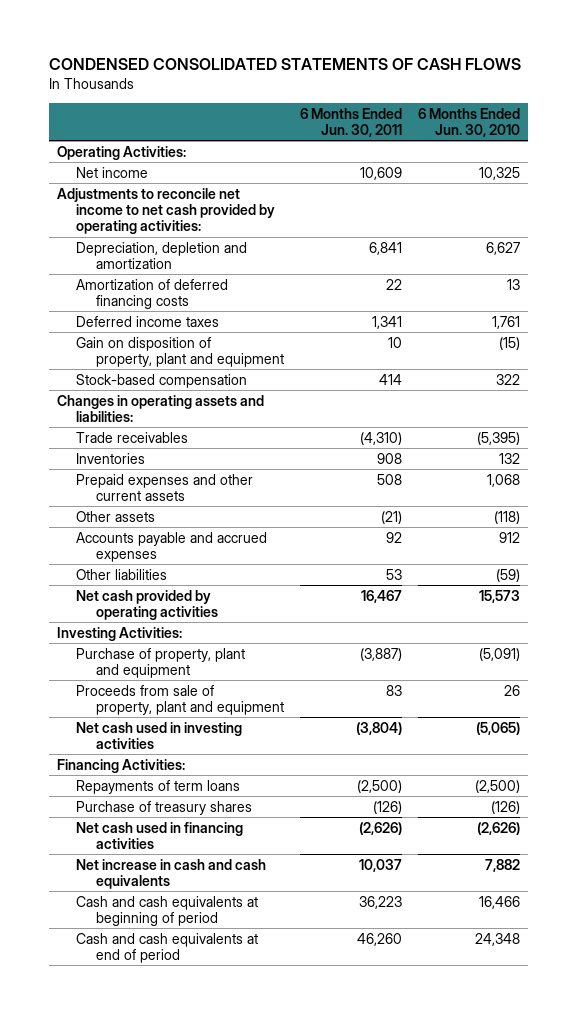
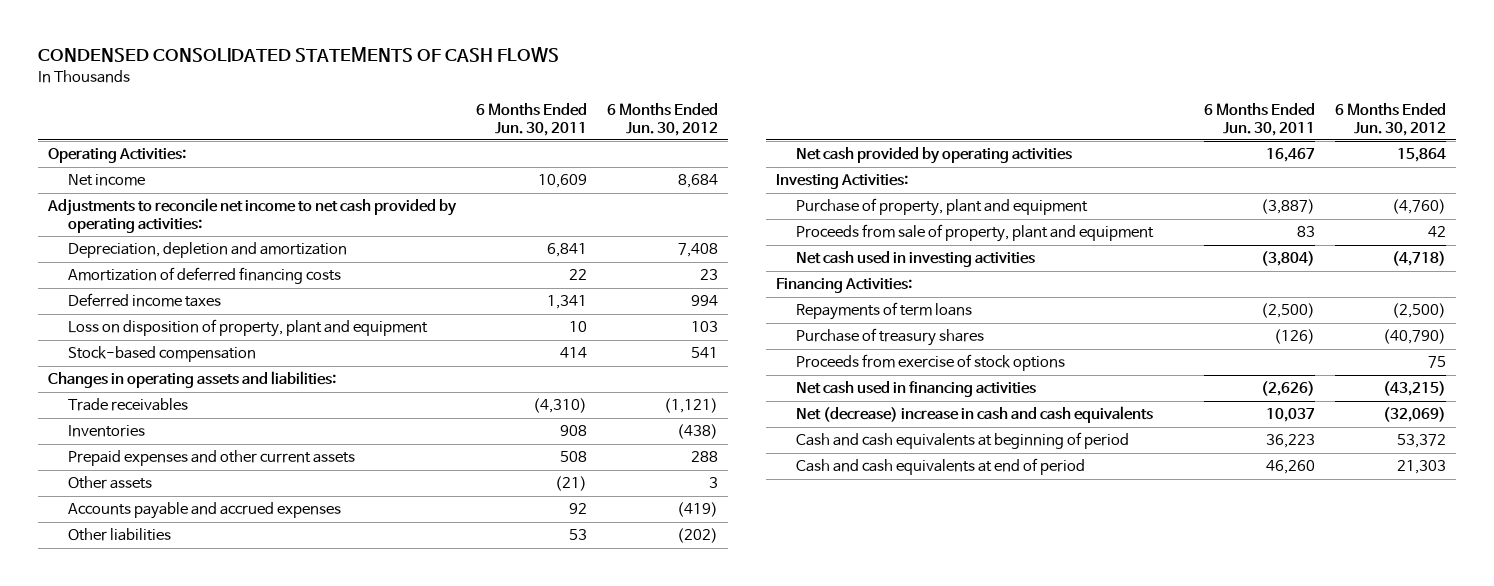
[418,107,521,138] 6 Months Ended Jun. 30, 2010 -> none
none -> [607,103,719,136] 6 Months Ended Jun. 30, 2012
[76,336,284,367] Gain on disposition of property, plant and equipment -> [67,319,428,338] Loss on disposition of property, plant and equipment
none -> [795,354,1065,372] Proceeds from exercise of stock options
[76,858,267,889] Net increase in cash and cash equivalents -> [795,406,1153,424] Net (decrease) increase in cash and cash equivalents

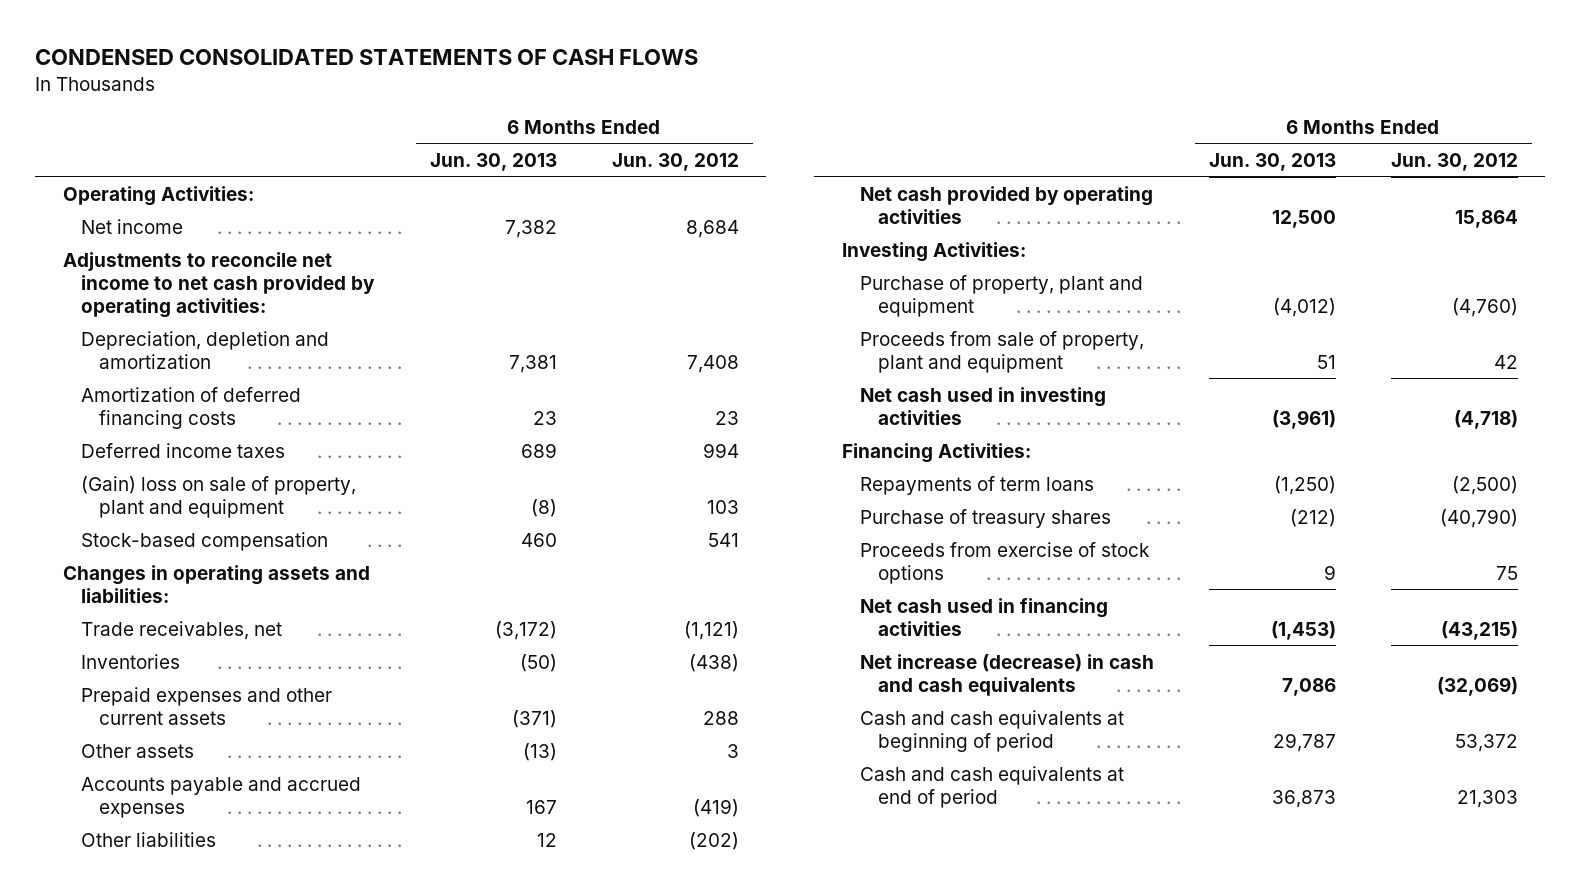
[476,103,588,136] 6 Months Ended Jun. 30, 2011 -> none
none -> [429,152,557,171] Jun. 30, 2013
[67,319,428,338] Loss on disposition of property, plant and equipment -> [81,475,357,518] (Gain) loss on sale of property, plant and equipment
[67,398,188,412] Trade receivables -> [81,620,283,640] Trade receivables, net
[795,406,1153,424] Net (decrease) increase in cash and cash equivalents -> [859,653,1154,696] Net increase (decrease) in cash and cash equivalents

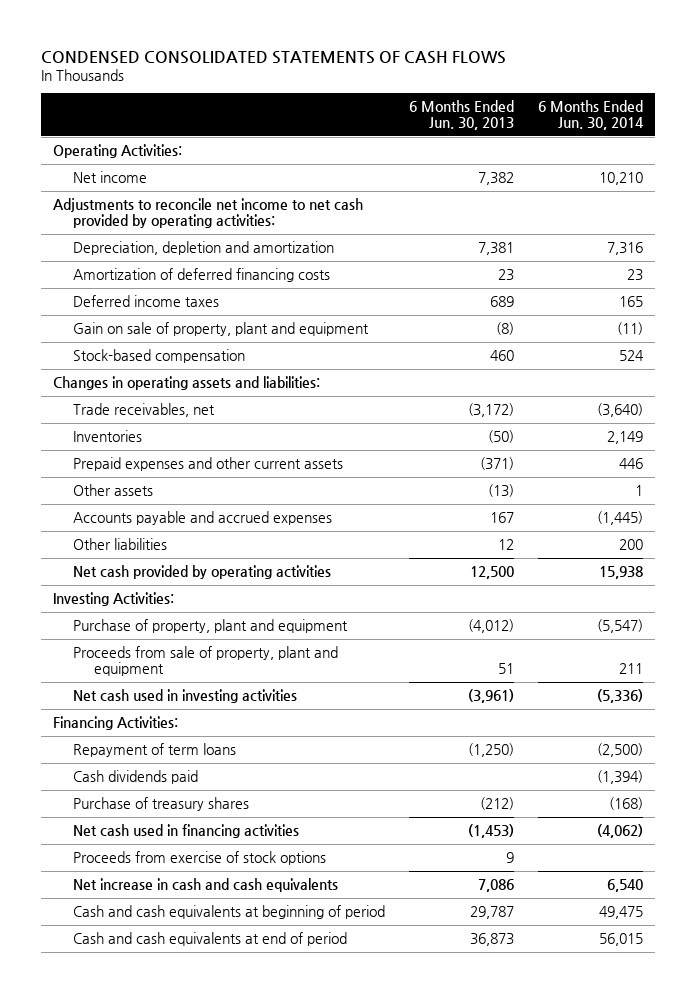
[611,152,739,171] Jun. 30, 2012 -> none
none -> [538,99,645,131] 6 Months Ended Jun. 30, 2014
[81,475,357,518] (Gain) loss on sale of property, plant and equipment -> [73,322,370,337] Gain on sale of property, plant and equipment
[859,475,1094,495] Repayments of term loans -> [73,743,237,758] Repayment of term loans
none -> [73,770,199,785] Cash dividends paid
[859,541,1150,584] Proceeds from exercise of stock options -> [73,851,327,866] Proceeds from exercise of stock options
[859,653,1154,696] Net increase (decrease) in cash and cash equivalents -> [73,878,339,893] Net increase in cash and cash equivalents

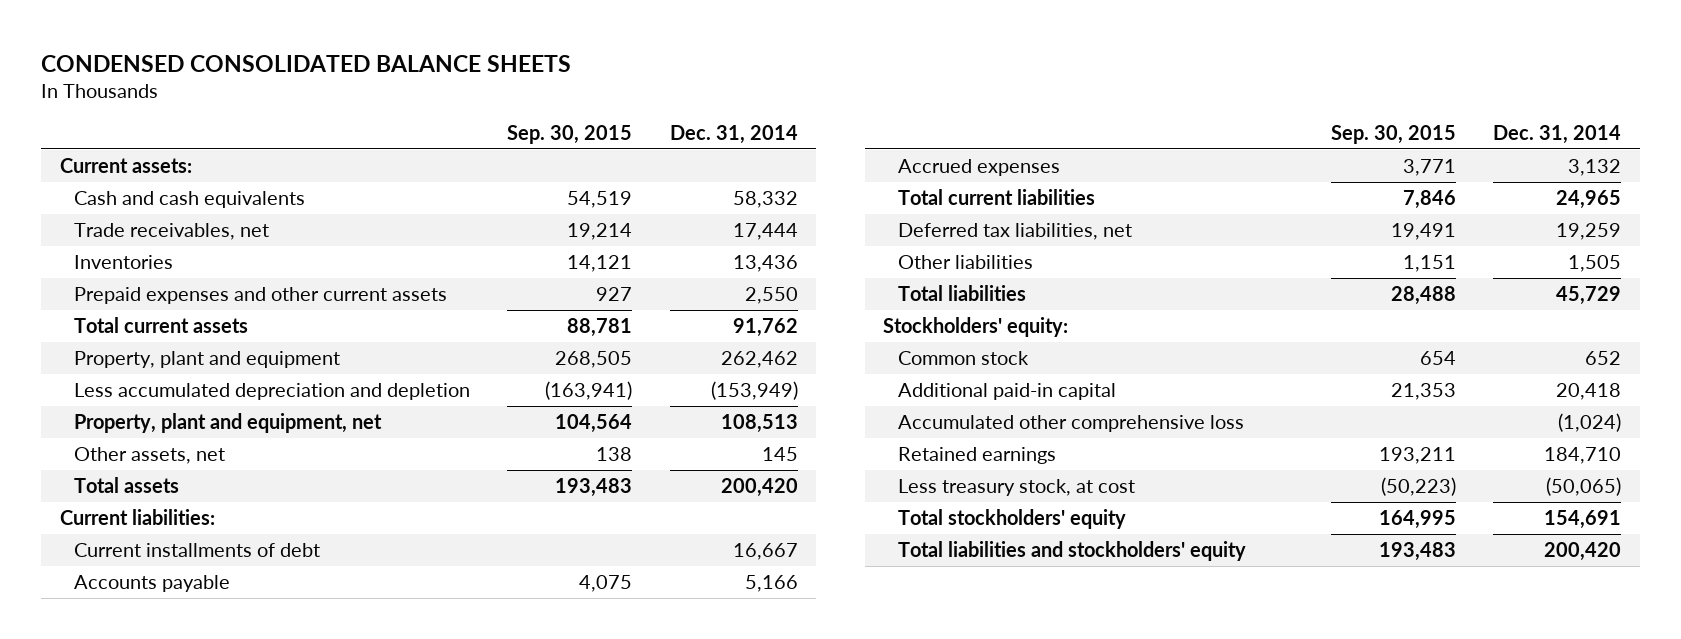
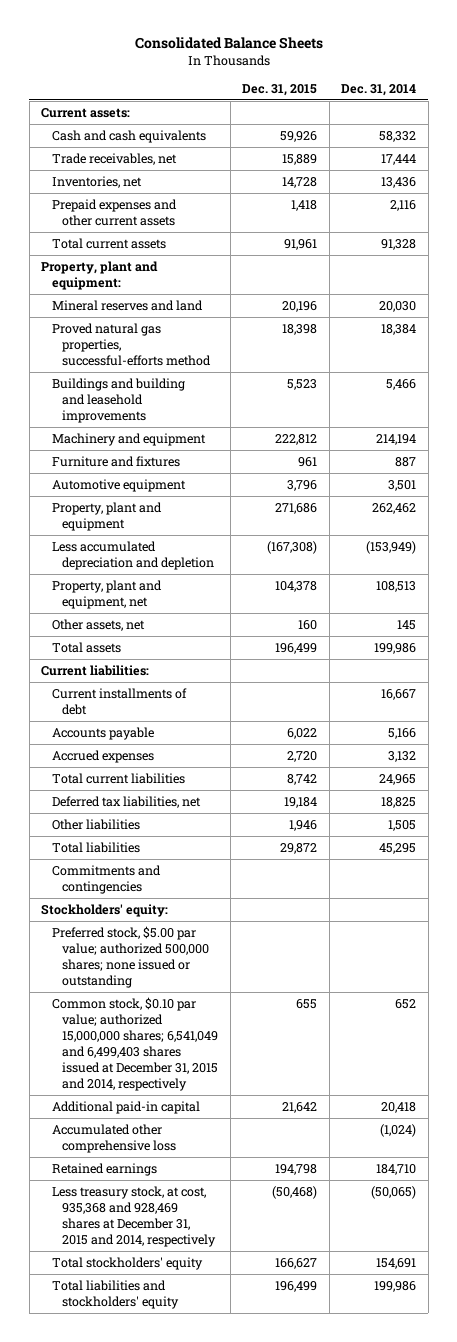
[41,54,572,72] CONDENSED CONSOLIDATED BALANCE SHEETS -> [134,37,323,50] Consolidated Balance Sheets
[507,124,633,144] Sep. 30, 2015 -> none
none -> [242,84,318,97] Dec. 31, 2015
[74,254,174,269] Inventories -> [51,175,142,188] Inventories, net
[744,286,798,304] 2,550 -> [390,199,417,211] 2,116
[732,317,798,337] 91,762 -> [381,238,417,250] 91,328
none -> [41,260,159,290] Property, plant and equipment:
none -> [51,299,203,311] Mineral reserves and land
none -> [51,322,212,366] Proved natural gas properties, successful-efforts method
none -> [51,377,185,423] Buildings and building and leasehold improvements
none -> [51,432,206,446] Machinery and equipment
none -> [51,455,180,467] Furniture and fixtures
none -> [51,478,186,492] Automotive equipment
[720,477,798,497] 200,420 -> [374,642,417,654] 199,986
[1555,222,1621,240] 19,259 -> [381,796,417,808] 18,825
[1555,285,1621,305] 45,729 -> [379,842,417,854] 45,295
none -> [51,864,161,894] Commitments and contingencies
none -> [51,925,210,988] Preferred stock, $5.00 par value; authorized 500,000 shares; none issued or outstanding
[897,350,1029,365] Common stock -> [51,996,219,1091] Common stock, $0.10 par value; authorized 15,000,000 shares; 6,541,049 and 6,499,403 shares issued at December 31, 2015 and 2014, respectively
[897,478,1135,496] Less treasury stock, at cost -> [51,1185,217,1247] Less treasury stock, at cost, 935,368 and 928,469 shares at December 31, 2015 and 2014, respectively
[1543,541,1621,561] 200,420 -> [374,1280,417,1292] 199,986

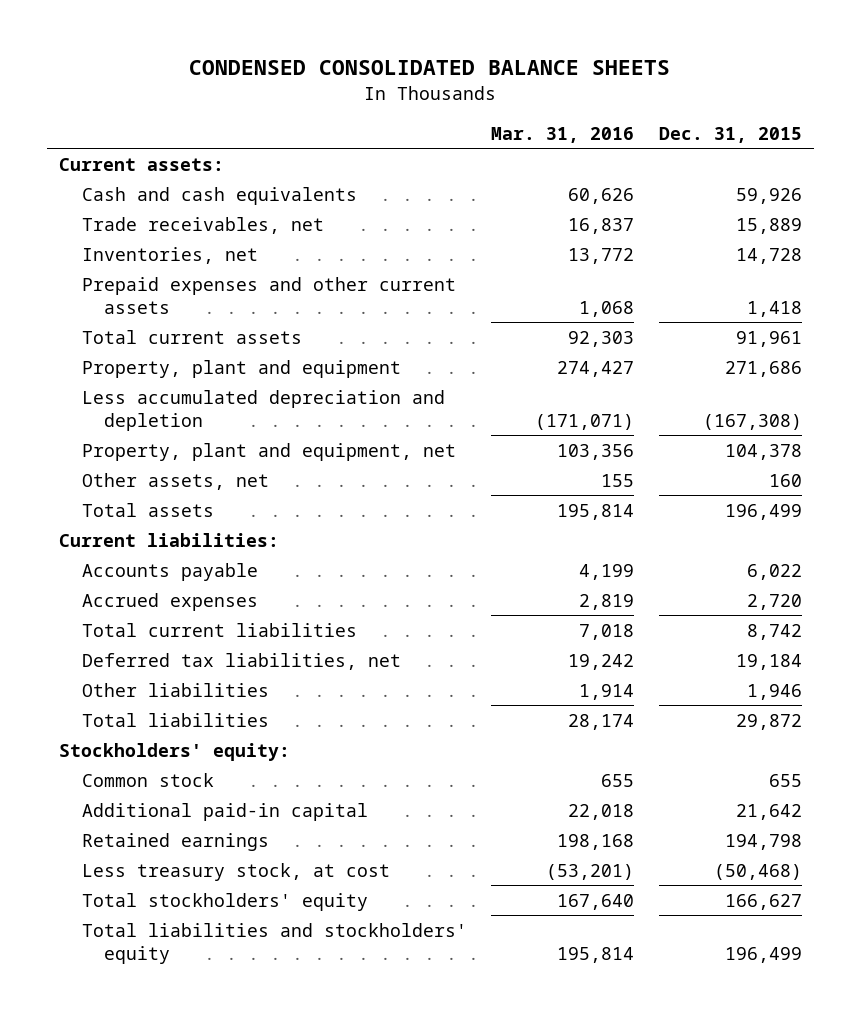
[134,37,323,50] Consolidated Balance Sheets -> [189,60,671,76] CONDENSED CONSOLIDATED BALANCE SHEETS
[341,84,417,97] Dec. 31, 2014 -> none
none -> [491,126,635,143] Mar. 31, 2016
[41,260,159,290] Property, plant and equipment: -> none
[51,299,203,311] Mineral reserves and land -> none
[51,322,212,366] Proved natural gas properties, successful-efforts method -> none
[51,377,185,423] Buildings and building and leasehold improvements -> none
[51,432,206,446] Machinery and equipment -> none
[51,455,180,467] Furniture and fixtures -> none
[51,478,186,492] Automotive equipment -> none
[51,687,187,715] Current installments of debt -> none
[51,864,161,894] Commitments and contingencies -> none
[51,925,210,988] Preferred stock, $5.00 par value; authorized 500,000 shares; none issued or outstanding -> none
[51,996,219,1091] Common stock, $0.10 par value; authorized 15,000,000 shares; 6,541,049 and 6,499,403 shares issued at December 31, 2015 and 2014, respectively -> [81,772,214,787] Common stock
[51,1123,177,1153] Accumulated other comprehensive loss -> none
[51,1185,217,1247] Less treasury stock, at cost, 935,368 and 928,469 shares at December 31, 2015 and 2014, respectively -> [81,862,390,881] Less treasury stock, at cost

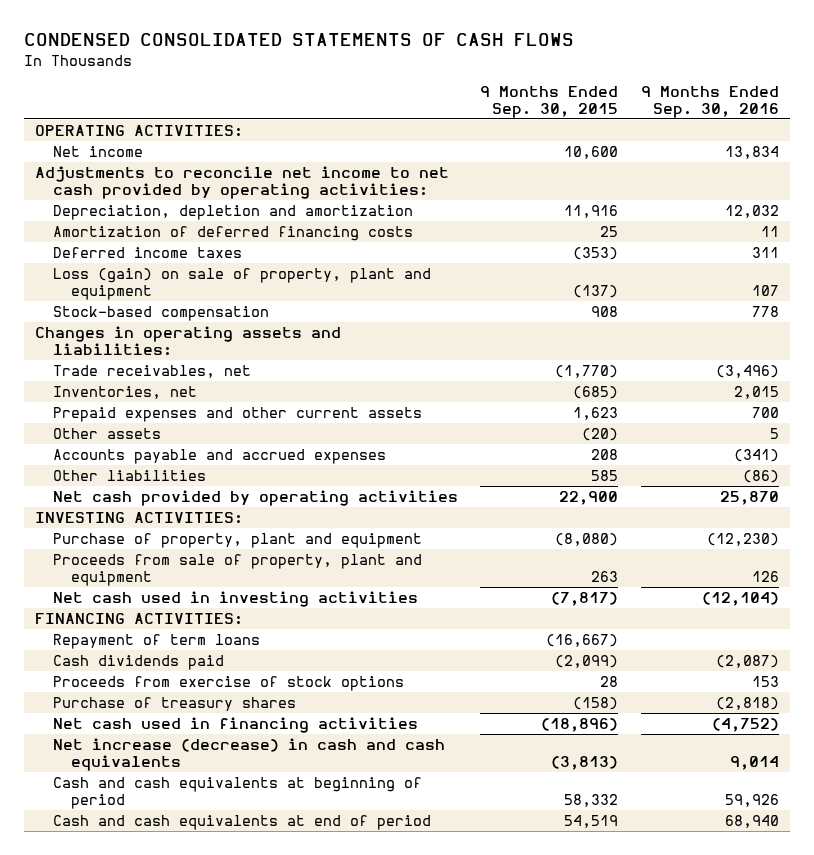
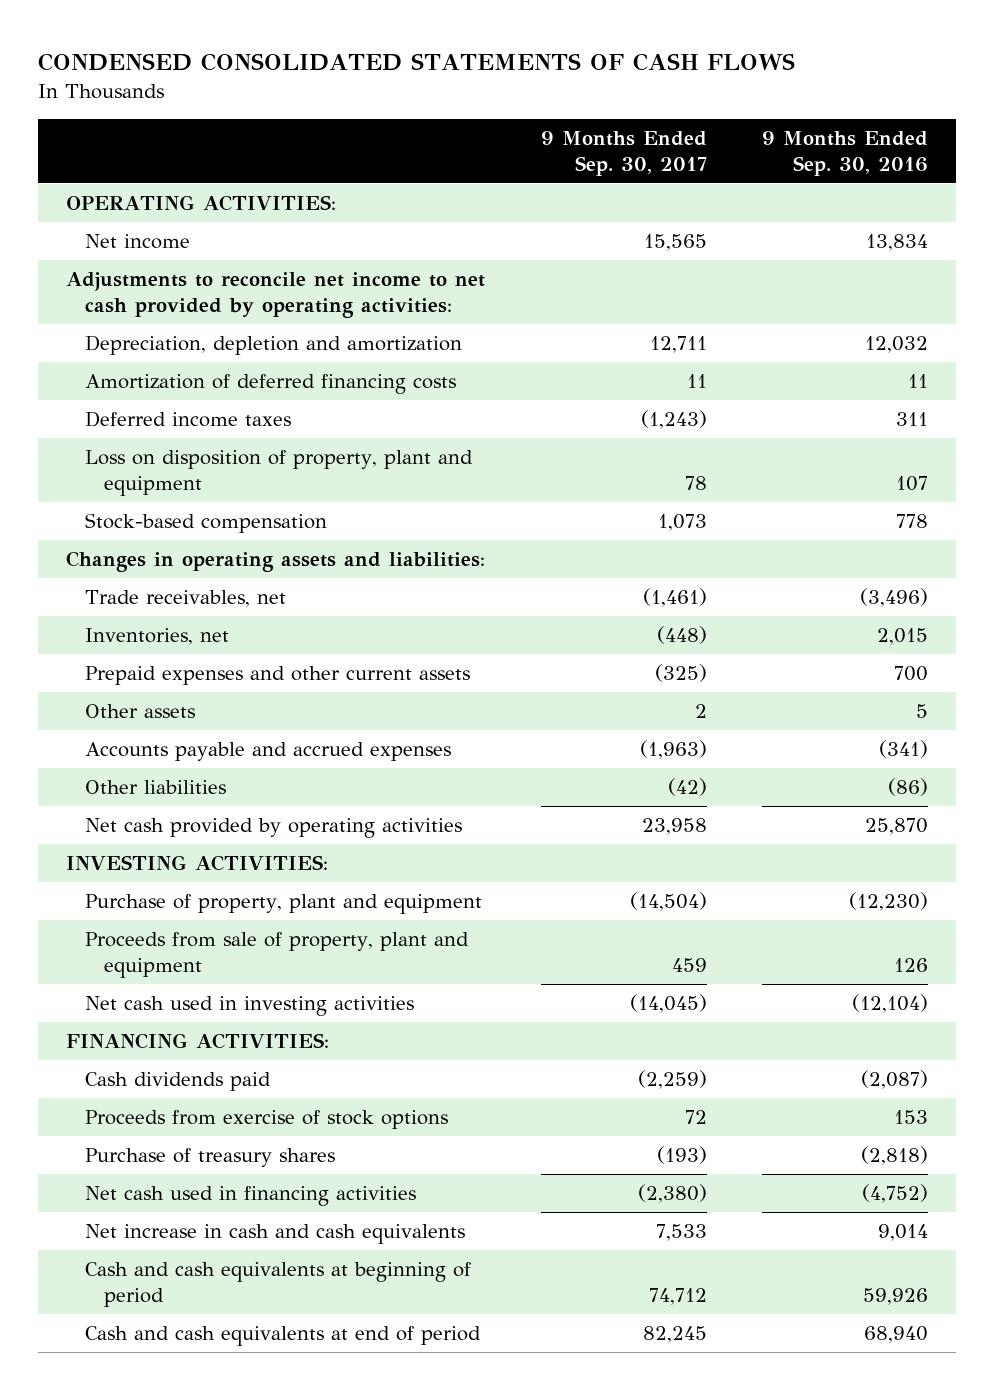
[480,85,619,118] 9 Months Ended Sep. 30, 2015 -> none
none -> [540,130,707,176] 9 Months Ended Sep. 30, 2017
[52,268,431,301] Loss (gain) on sale of property, plant and equipment -> [84,450,473,496] Loss on disposition of property, plant and equipment
[52,634,260,650] Repayment of term loans -> none
[52,738,445,772] Net increase (decrease) in cash and cash equivalents -> [84,1224,465,1245] Net increase in cash and cash equivalents

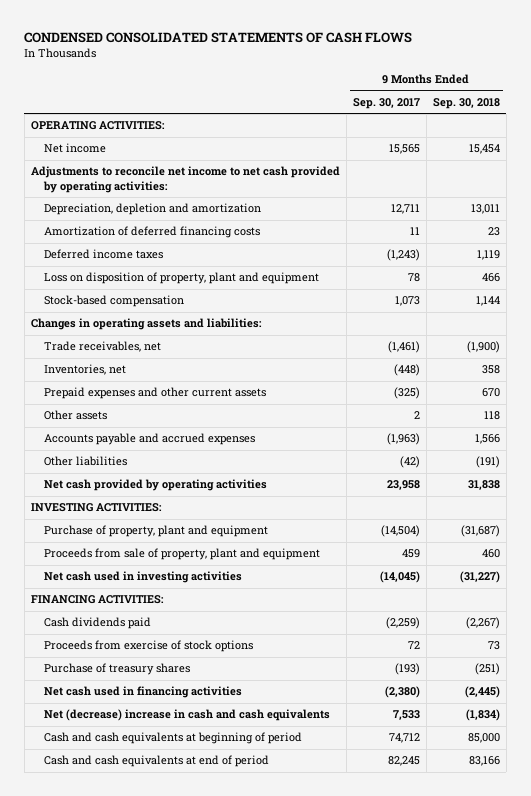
[762,130,929,176] 9 Months Ended Sep. 30, 2016 -> none
none -> [432,97,500,109] Sep. 30, 2018
[84,1224,465,1245] Net increase in cash and cash equivalents -> [44,709,331,722] Net (decrease) increase in cash and cash equivalents

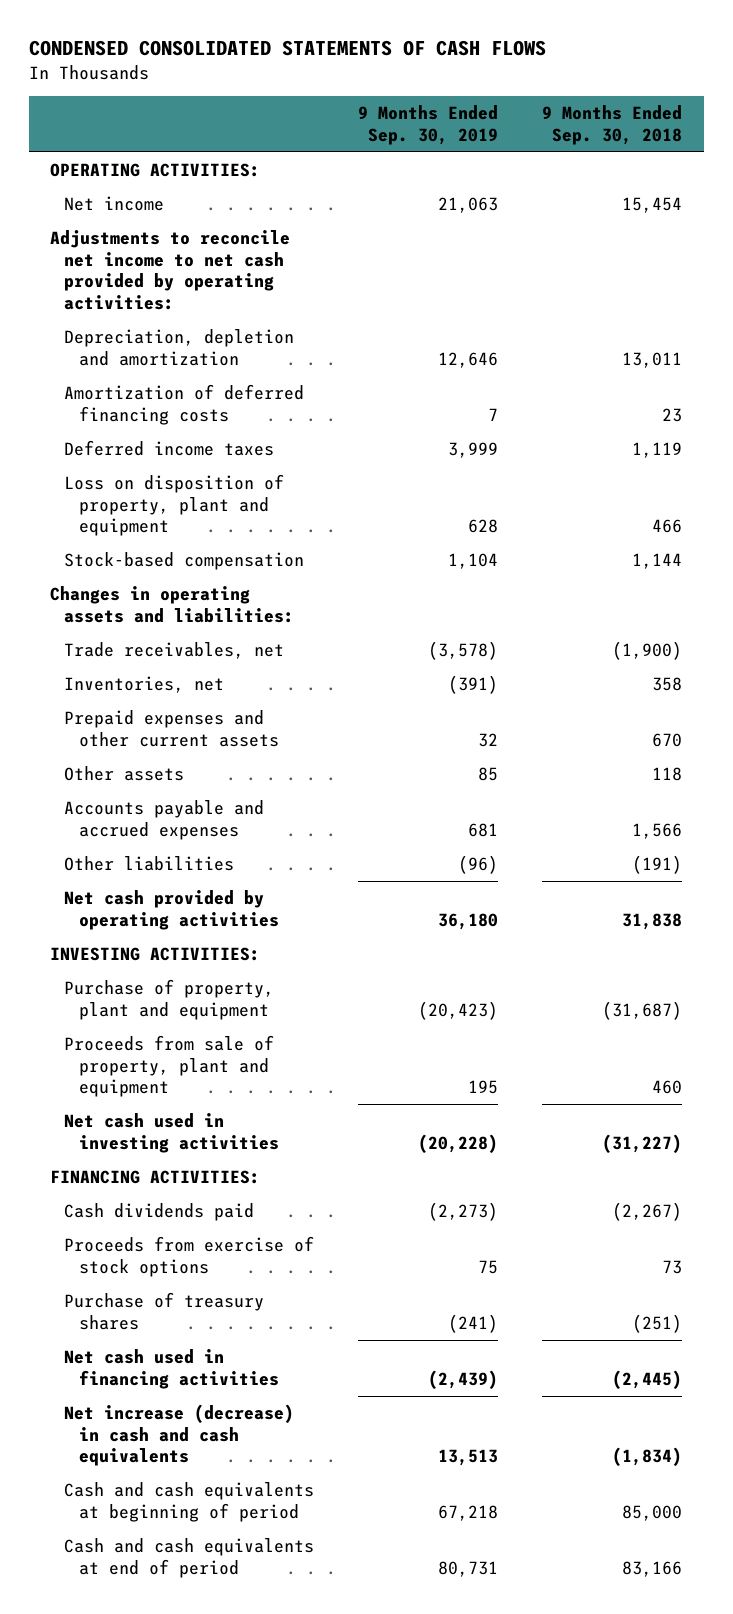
[352,97,420,109] Sep. 30, 2017 -> none
none -> [358,104,499,145] 9 Months Ended Sep. 30, 2019
[44,709,331,722] Net (decrease) increase in cash and cash equivalents -> [64,1404,295,1467] Net increase (decrease) in cash and cash equivalents

